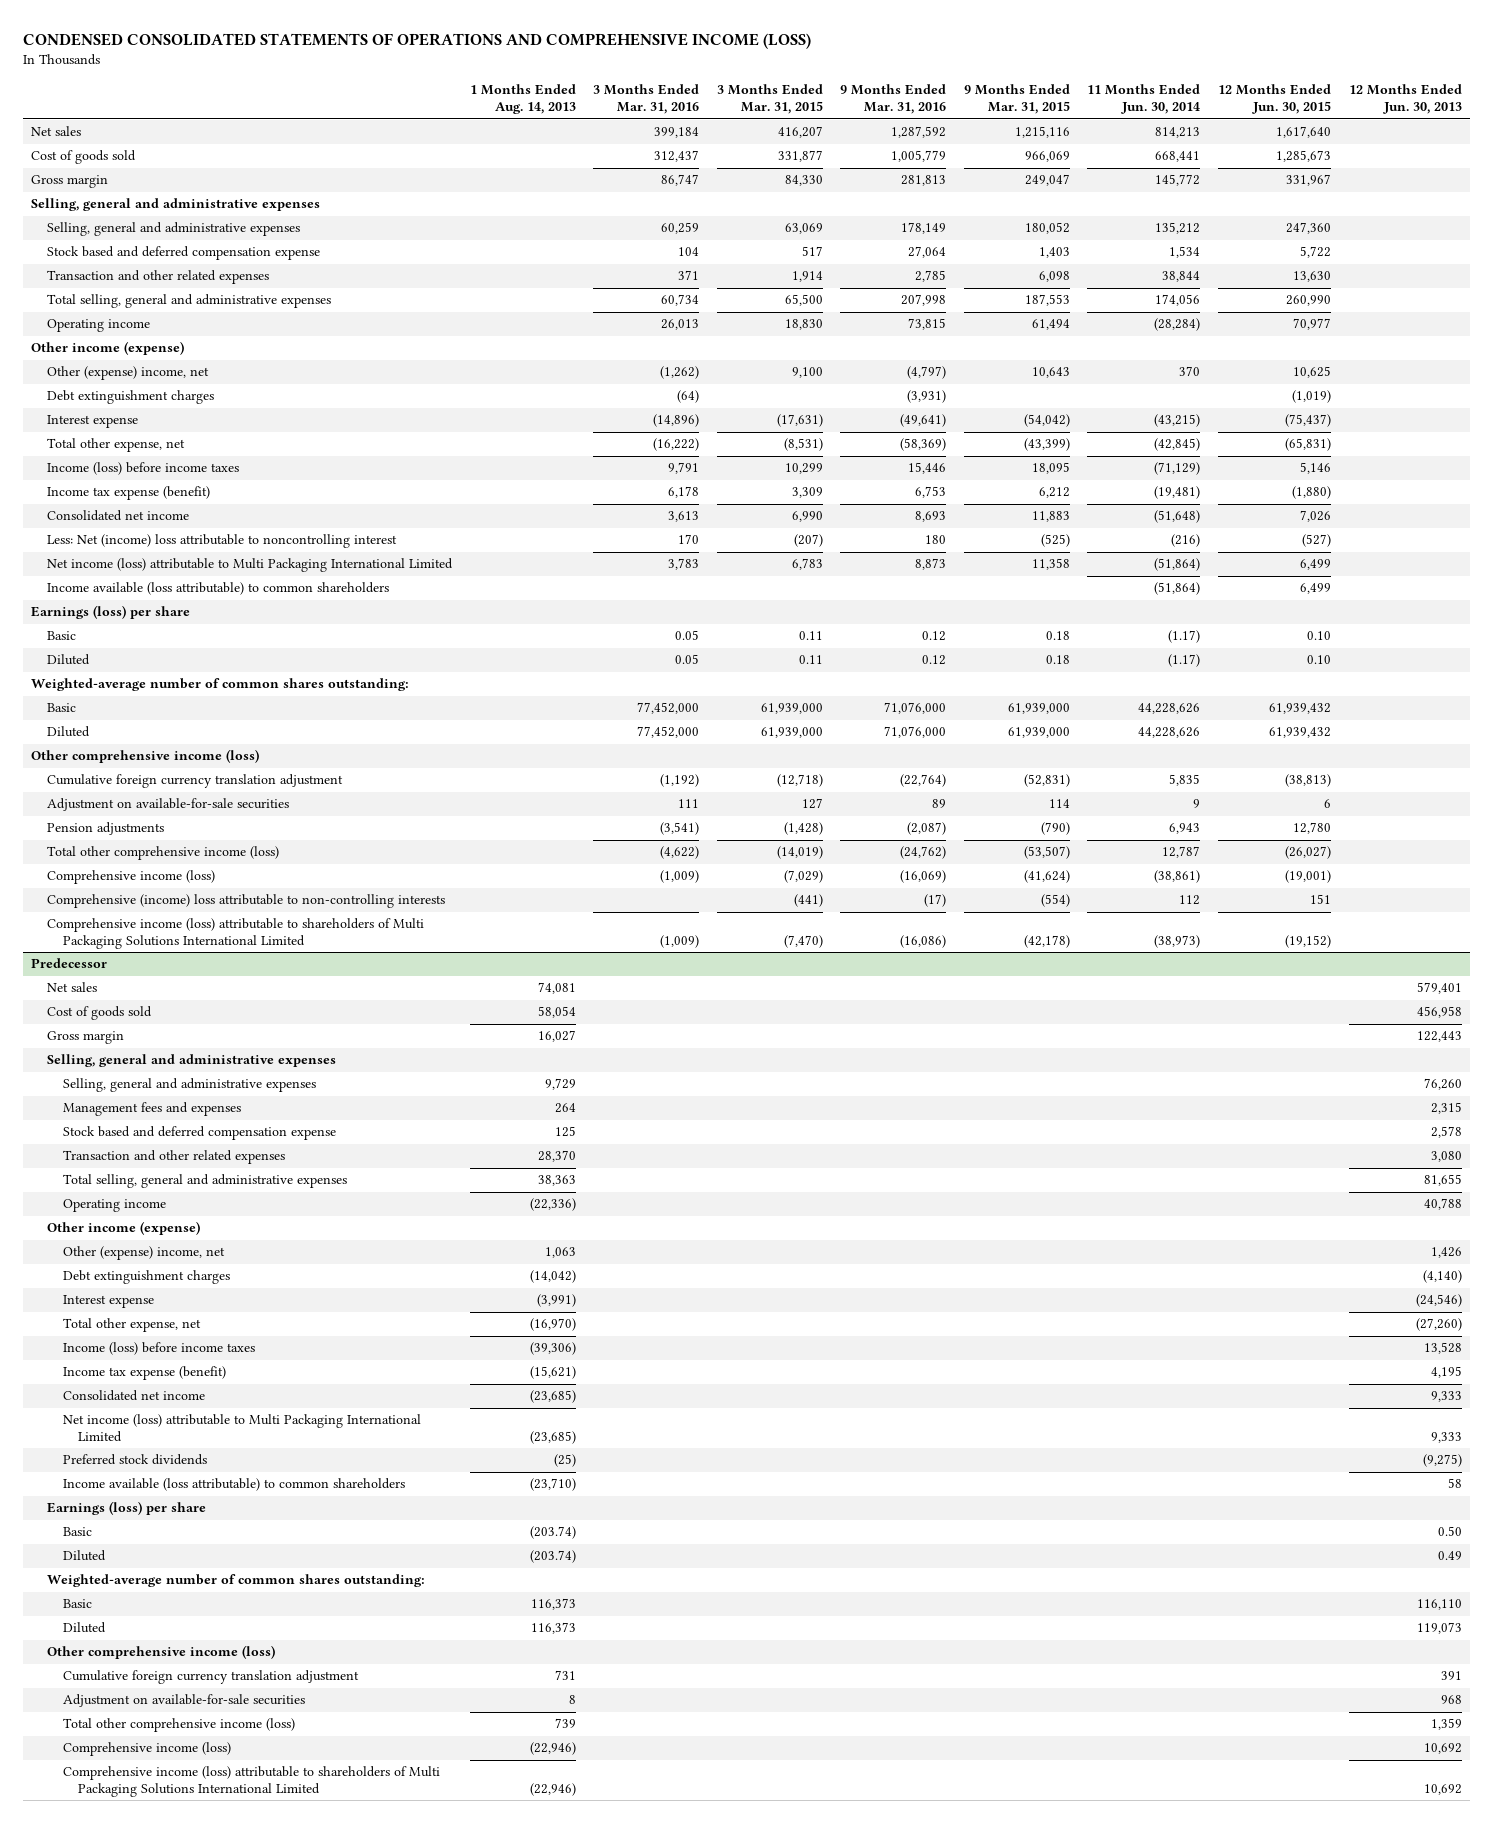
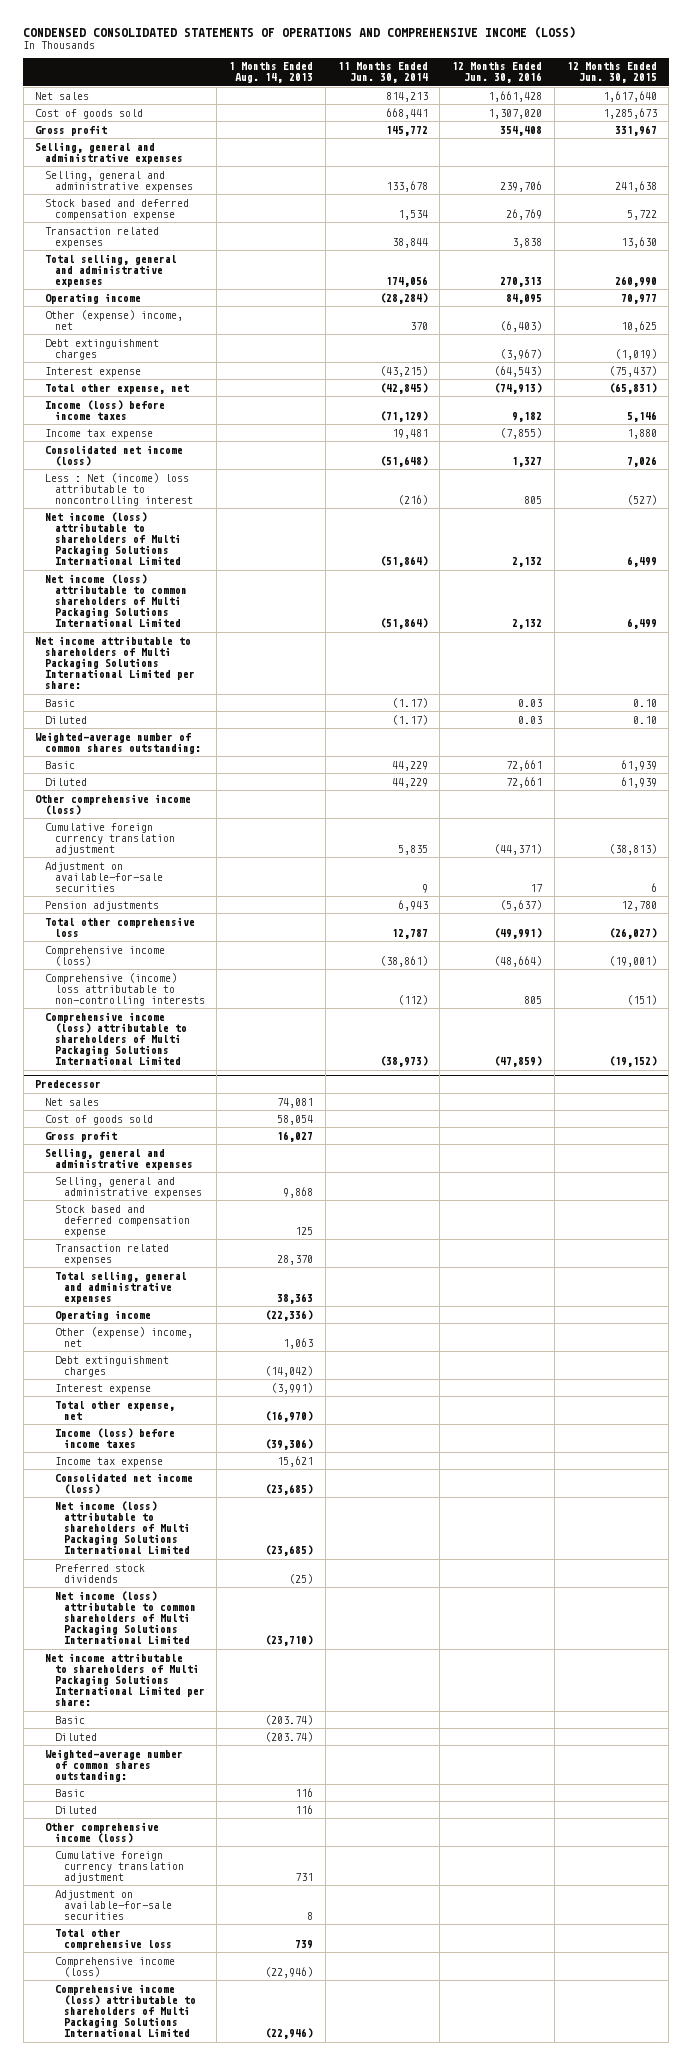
[593,84,700,115] 3 Months Ended Mar. 31, 2016 -> none
[716,84,823,115] 3 Months Ended Mar. 31, 2015 -> none
[840,84,947,115] 9 Months Ended Mar. 31, 2016 -> none
[963,84,1070,115] 9 Months Ended Mar. 31, 2015 -> none
[1348,84,1462,115] 12 Months Ended Jun. 30, 2013 -> none
none -> [452,62,543,84] 12 Months Ended Jun. 30, 2016
[31,175,109,189] Gross margin -> [35,124,108,136] Gross profit
[1155,222,1201,235] 135,212 -> [385,180,428,192] 133,678
[1285,222,1331,235] 247,360 -> [614,180,657,192] 241,638
[46,270,269,285] Transaction and other related expenses -> [45,226,160,248] Transaction related expenses
[31,341,185,356] Other income (expense) -> none
[46,486,210,501] Income tax expense (benefit) -> [45,428,154,439] Income tax expense
[1154,486,1201,500] (19,481) -> [391,428,428,439] 19,481
[1291,486,1331,500] (1,880) -> [626,428,657,439] 1,880
[46,510,189,522] Consolidated net income -> [45,444,184,466] Consolidated net income (loss)
[46,534,397,549] Less: Net (income) loss attributable to noncontrolling interest -> [45,472,193,506] Less : Net (income) loss attributable to noncontrolling interest
[46,558,453,573] Net income (loss) attributable to Multi Packaging International Limited -> [45,511,181,566] Net income (loss) attributable to shareholders of Multi Packaging Solutions International Limited
[46,582,389,596] Income available (loss attributable) to common shareholders -> [45,573,187,628] Net income (loss) attributable to common shareholders of Multi Packaging Solutions International Limited
[31,605,191,620] Earnings (loss) per share -> [35,635,196,690] Net income attributable to shareholders of Multi Packaging Solutions International Limited per share:
[1138,703,1201,715] 44,228,626 -> [391,760,428,771] 44,229
[1268,703,1331,715] 61,939,432 -> [620,759,657,771] 61,939
[1138,727,1201,739] 44,228,626 -> [391,777,428,788] 44,229
[1268,727,1331,739] 61,939,432 -> [620,776,657,788] 61,939
[46,846,279,861] Total other comprehensive income (loss) -> [45,916,196,937] Total other comprehensive loss
[1179,895,1201,906] 112 -> [397,994,428,1005] (112)
[1309,894,1331,905] 151 -> [626,994,657,1005] (151)
[46,1031,124,1045] Gross margin -> [45,1130,118,1142] Gross profit
[62,1102,241,1117] Management fees and expenses -> none
[544,1078,576,1091] 9,729 -> [283,1186,314,1198] 9,868
[62,1150,285,1165] Transaction and other related expenses -> [54,1243,169,1265] Transaction related expenses
[46,1221,200,1236] Other income (expense) -> none
[62,1366,226,1381] Income tax expense (benefit) -> [54,1456,163,1467] Income tax expense
[529,1366,576,1380] (15,621) -> [277,1455,314,1467] 15,621
[62,1390,205,1402] Consolidated net income -> [54,1472,193,1494] Consolidated net income (loss)
[62,1414,421,1443] Net income (loss) attributable to Multi Packaging International Limited -> [54,1500,191,1555] Net income (loss) attributable to shareholders of Multi Packaging Solutions International Limited
[62,1478,405,1492] Income available (loss attributable) to common shareholders -> [54,1590,197,1645] Net income (loss) attributable to common shareholders of Multi Packaging Solutions International Limited
[46,1501,206,1516] Earnings (loss) per share -> [45,1652,205,1707] Net income attributable to shareholders of Multi Packaging Solutions International Limited per share:
[530,1598,576,1611] 116,373 -> [295,1787,314,1797] 116
[530,1622,576,1635] 116,373 -> [295,1804,314,1814] 116
[62,1718,295,1733] Total other comprehensive income (loss) -> [54,1928,173,1950] Total other comprehensive loss

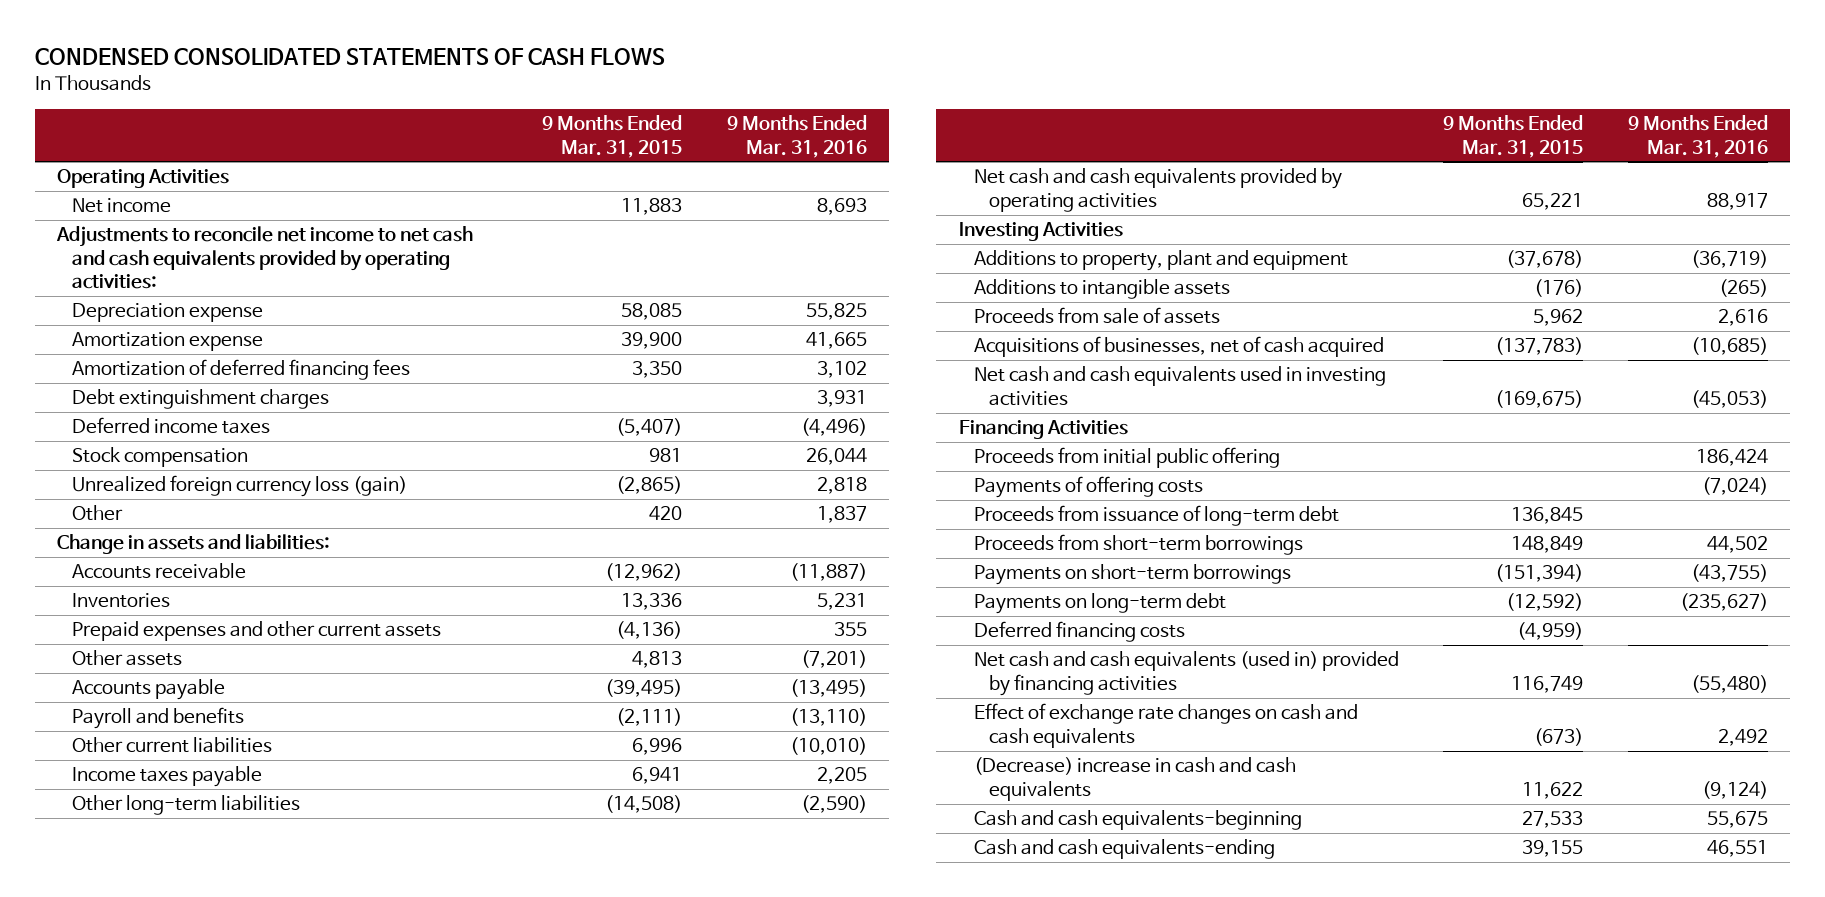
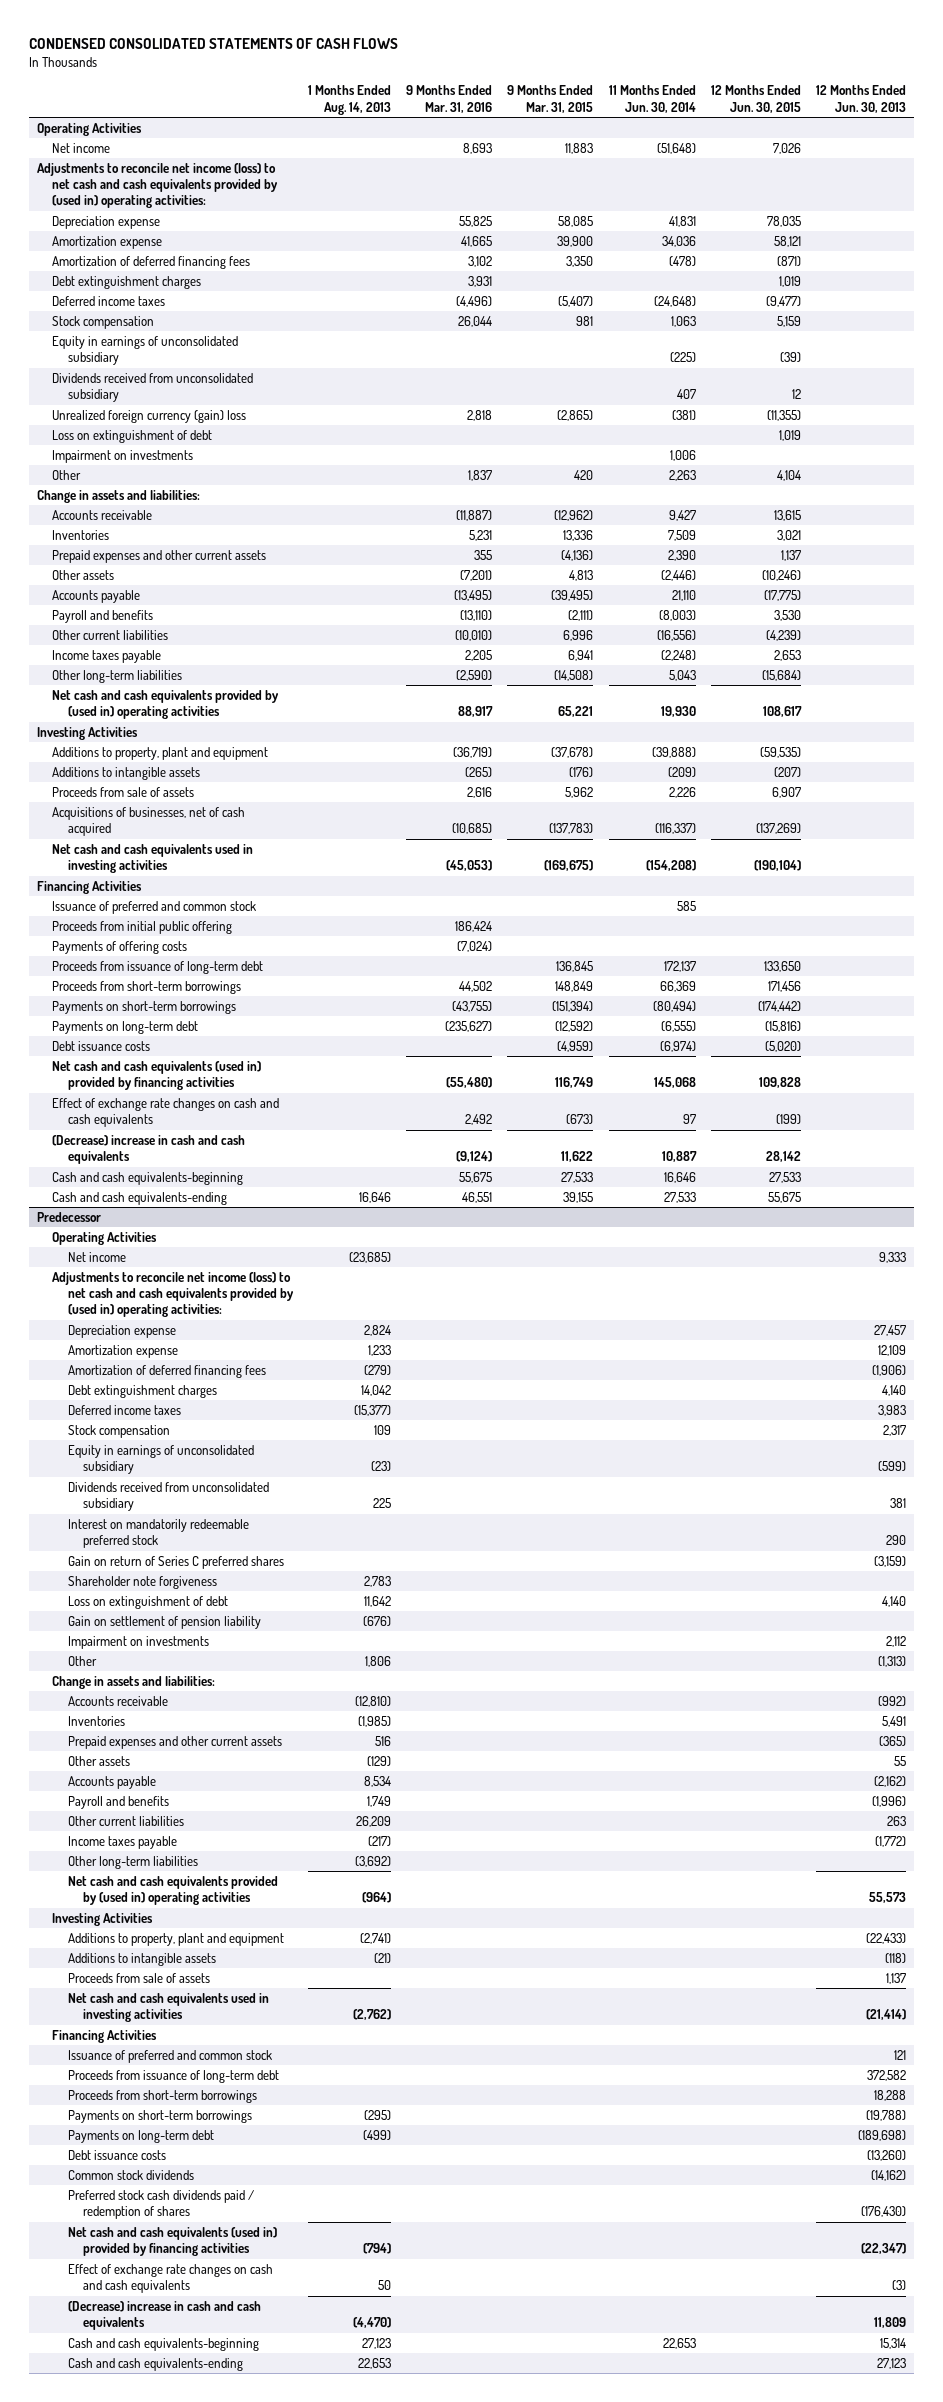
none -> [307,85,391,115] 1 Months Ended Aug. 14, 2013
none -> [608,85,696,113] 11 Months Ended Jun. 30, 2014
none -> [711,85,802,113] 12 Months Ended Jun. 30, 2015
none -> [816,85,907,113] 12 Months Ended Jun. 30, 2013
[56,226,474,290] Adjustments to reconcile net income to net cash and cash equivalents provided by operating activities: -> [36,163,279,209] Adjustments to reconcile net income (loss) to net cash and cash equivalents provided by (used in) operating activities:
none -> [52,336,239,366] Equity in earnings of unconsolidated subsidiary
none -> [52,373,254,403] Dividends received from unconsolidated subsidiary
[72,475,408,498] Unrealized foreign currency loss (gain) -> [52,410,247,424] Unrealized foreign currency (gain) loss
none -> [52,430,213,444] Loss on extinguishment of debt
none -> [52,450,194,464] Impairment on investments
[973,168,1342,212] Net cash and cash equivalents provided by operating activities -> [52,690,280,720] Net cash and cash equivalents provided by (used in) operating activities
none -> [52,901,257,915] Issuance of preferred and common stock
[973,621,1185,643] Deferred financing costs -> [52,1041,151,1052] Debt issuance costs
none -> [36,1212,101,1223] Predecessor
none -> [52,1232,158,1246] Operating Activities
none -> [67,1252,126,1263] Net income
none -> [52,1272,294,1318] Adjustments to reconcile net income (loss) to net cash and cash equivalents provided by (used in) operating activities:
none -> [67,1325,176,1339] Depreciation expense
none -> [67,1345,178,1359] Amortization expense
none -> [67,1365,266,1379] Amortization of deferred financing fees
none -> [67,1385,217,1399] Debt extinguishment charges
none -> [67,1405,181,1416] Deferred income taxes
none -> [67,1425,170,1439] Stock compensation
none -> [67,1445,254,1475] Equity in earnings of unconsolidated subsidiary
none -> [67,1482,269,1512] Dividends received from unconsolidated subsidiary
none -> [67,1519,249,1549] Interest on mandatorily redeemable preferred stock
none -> [67,1556,284,1570] Gain on return of Series C preferred shares
none -> [67,1576,217,1590] Shareholder note forgiveness
none -> [67,1596,228,1610] Loss on extinguishment of debt
none -> [67,1616,261,1630] Gain on settlement of pension liability
none -> [67,1636,209,1650] Impairment on investments
none -> [67,1656,97,1667] Other
none -> [52,1676,216,1690] Change in assets and liabilities:
none -> [67,1696,168,1707] Accounts receivable
none -> [67,1716,125,1727] Inventories
none -> [67,1736,282,1750] Prepaid expenses and other current assets
none -> [67,1756,130,1767] Other assets
none -> [67,1776,156,1790] Accounts payable
none -> [67,1796,169,1810] Payroll and benefits
none -> [67,1816,184,1827] Other current liabilities
none -> [67,1836,177,1850] Income taxes payable
none -> [67,1856,198,1870] Other long-term liabilities
none -> [67,1876,278,1906] Net cash and cash equivalents provided by (used in) operating activities
none -> [52,1913,154,1927] Investing Activities
none -> [67,1933,284,1947] Additions to property, plant and equipment
none -> [67,1953,216,1967] Additions to intangible assets
none -> [67,1973,210,1984] Proceeds from sale of assets
none -> [67,1993,269,2023] Net cash and cash equivalents used in investing activities
none -> [52,2030,158,2044] Financing Activities
none -> [67,2050,272,2064] Issuance of preferred and common stock
none -> [67,2070,279,2084] Proceeds from issuance of long-term debt
none -> [67,2090,257,2104] Proceeds from short-term borrowings
none -> [67,2110,252,2124] Payments on short-term borrowings
none -> [67,2130,214,2144] Payments on long-term debt
none -> [67,2150,166,2161] Debt issuance costs
none -> [67,2170,194,2181] Common stock dividends
none -> [67,2190,254,2220] Preferred stock cash dividends paid / redemption of shares
none -> [67,2227,277,2257] Net cash and cash equivalents (used in) provided by financing activities
none -> [67,2264,273,2294] Effect of exchange rate changes on cash and cash equivalents
none -> [67,2301,261,2331] (Decrease) increase in cash and cash equivalents
none -> [67,2338,259,2352] Cash and cash equivalents-beginning
none -> [67,2358,243,2372] Cash and cash equivalents-ending

